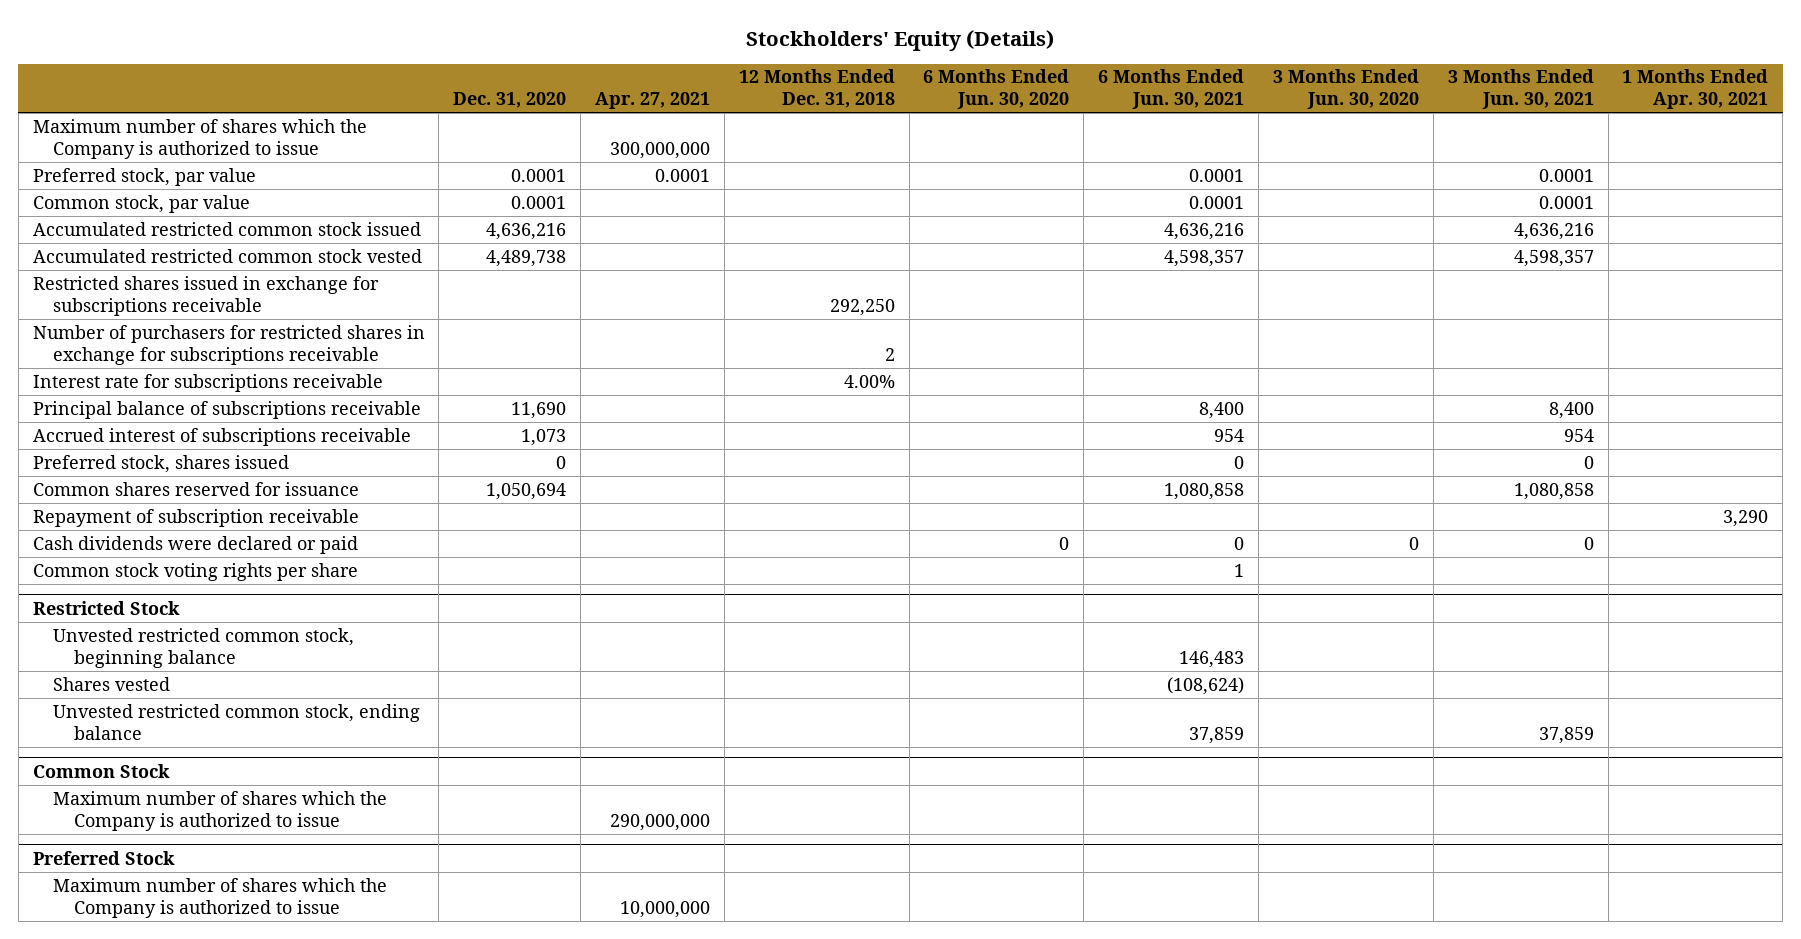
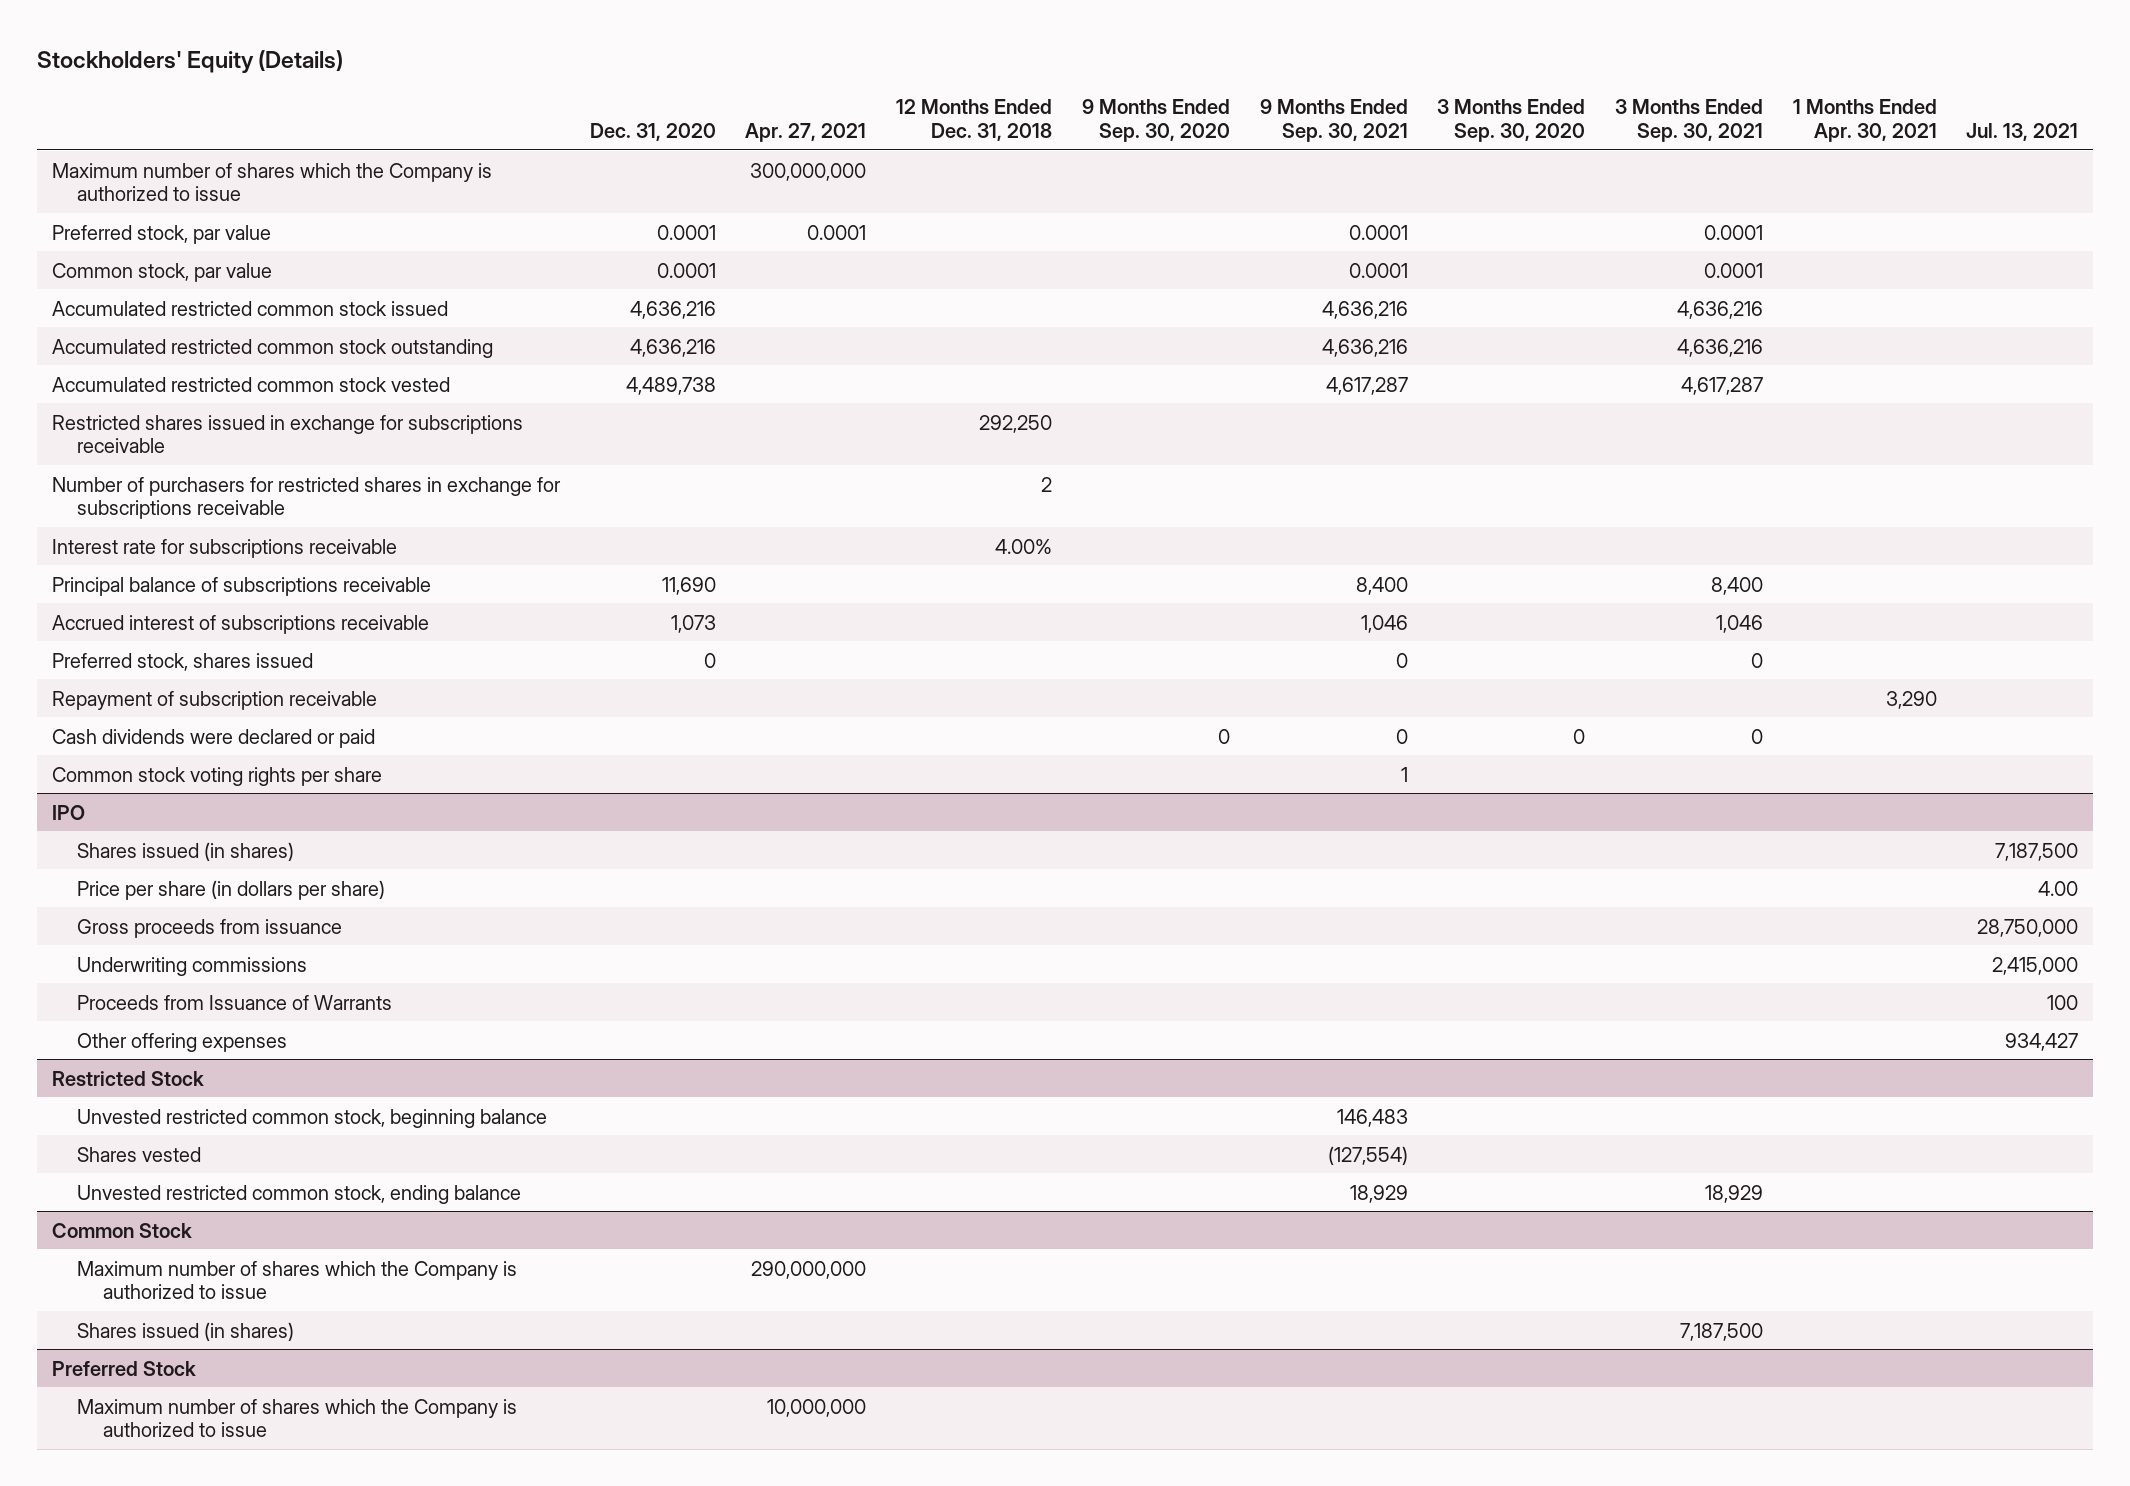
[923,69,1070,110] 6 Months Ended Jun. 30, 2020 -> none
[1098,69,1245,110] 6 Months Ended Jun. 30, 2021 -> none
[1272,69,1419,110] 3 Months Ended Jun. 30, 2020 -> none
[1447,69,1594,110] 3 Months Ended Jun. 30, 2021 -> none
none -> [1081,99,1230,142] 9 Months Ended Sep. 30, 2020
none -> [1259,99,1408,142] 9 Months Ended Sep. 30, 2021
none -> [1437,99,1586,142] 3 Months Ended Sep. 30, 2020
none -> [1614,99,1763,142] 3 Months Ended Sep. 30, 2021
none -> [1966,122,2079,141] Jul. 13, 2021
none -> [51,338,493,358] Accumulated restricted common stock outstanding
[32,481,359,496] Common shares reserved for issuance -> none
none -> [51,804,85,820] IPO
none -> [77,841,295,861] Shares issued (in shares)
none -> [77,879,386,900] Price per share (in dollars per share)
none -> [77,918,343,938] Gross proceeds from issuance
none -> [77,956,308,976] Underwriting commissions
none -> [77,994,393,1010] Proceeds from Issuance of Warrants
none -> [77,1032,288,1052] Other offering expenses
none -> [77,1321,295,1341] Shares issued (in shares)

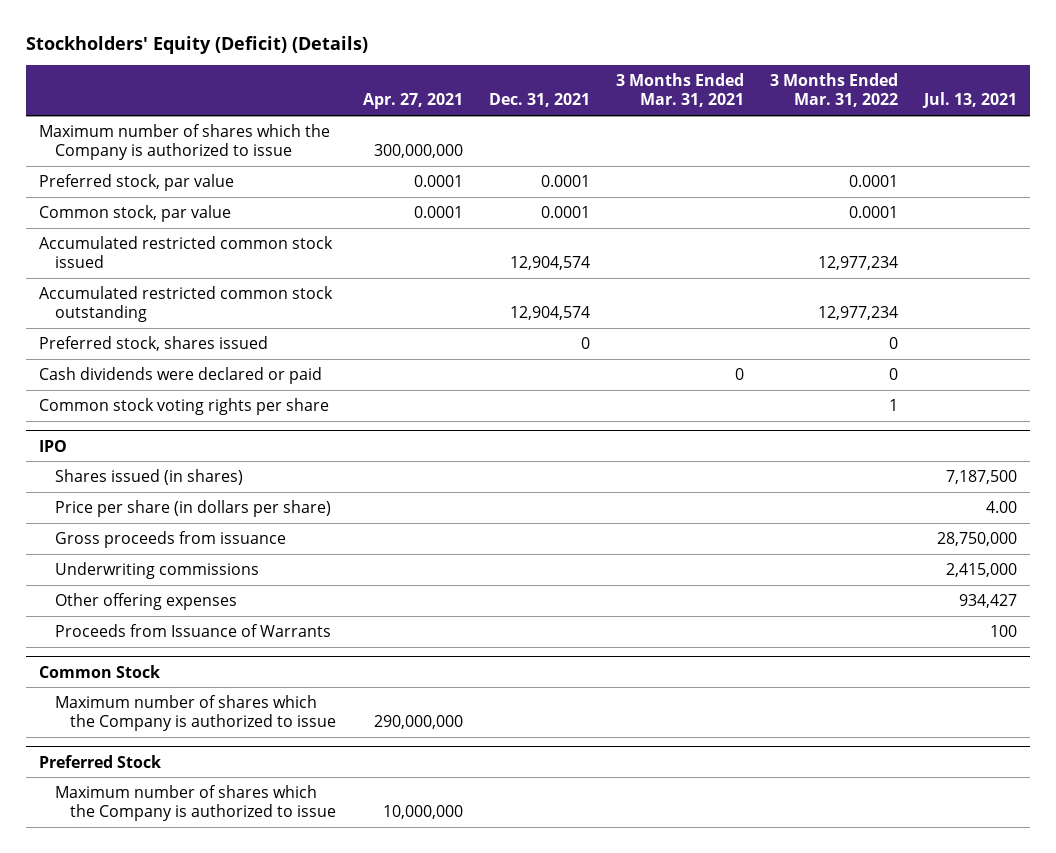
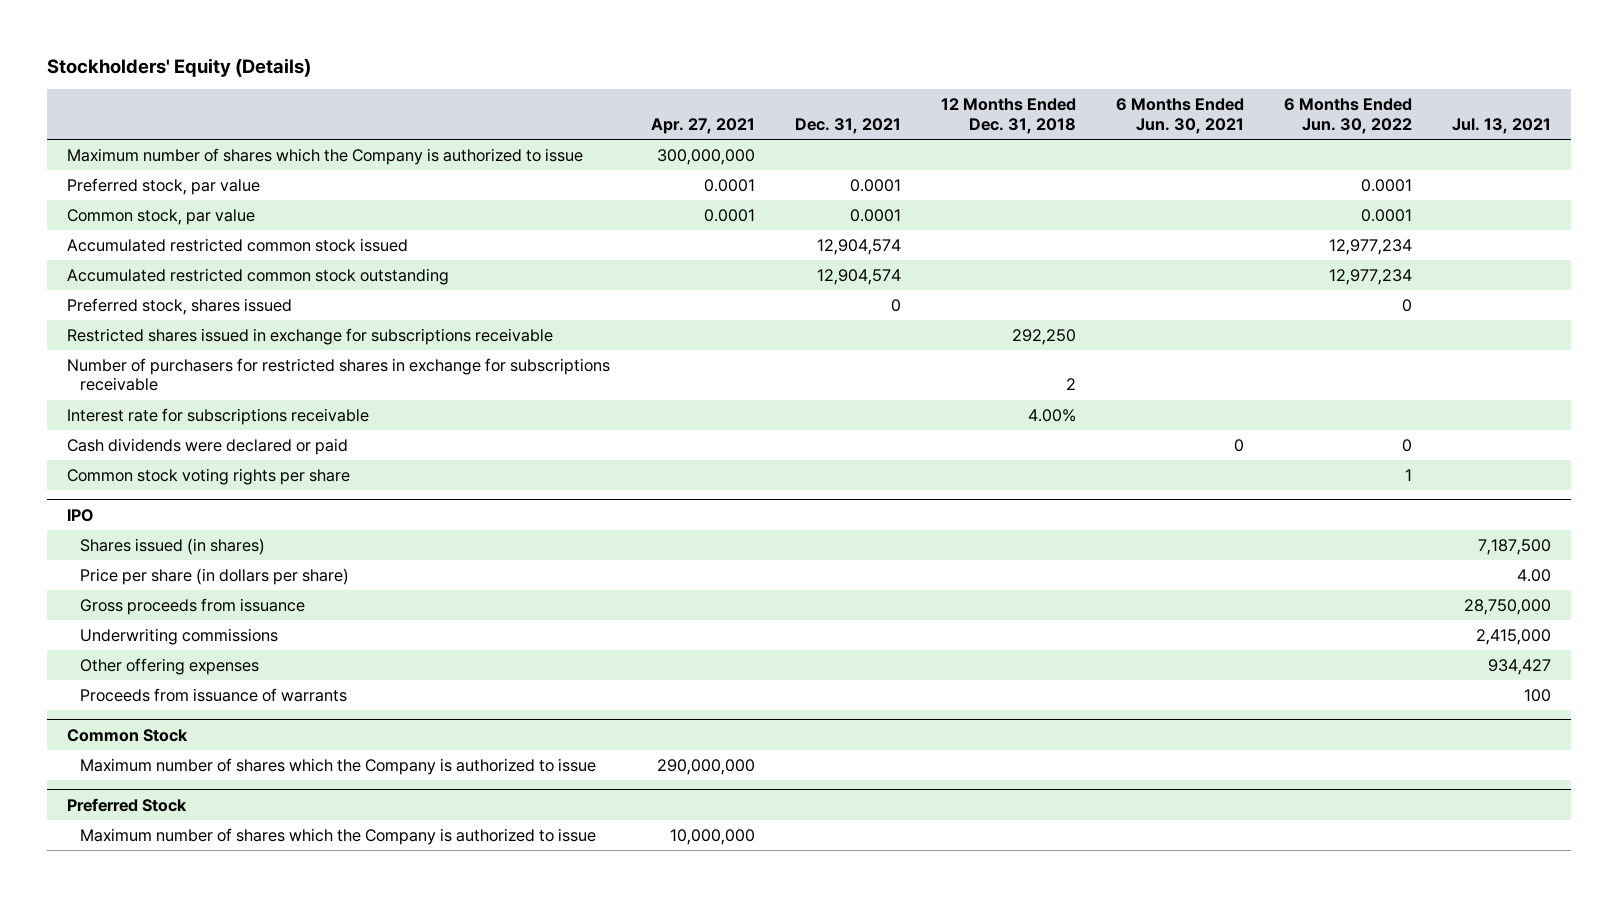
[25,35,368,54] Stockholders' Equity (Deficit) (Details) -> [47,57,312,77] Stockholders' Equity (Details)
[616,72,745,108] 3 Months Ended Mar. 31, 2021 -> none
[770,72,899,108] 3 Months Ended Mar. 31, 2022 -> none
none -> [940,98,1076,134] 12 Months Ended Dec. 31, 2018
none -> [1116,98,1245,134] 6 Months Ended Jun. 30, 2021
none -> [1284,98,1413,134] 6 Months Ended Jun. 30, 2022
none -> [67,327,554,345] Restricted shares issued in exchange for subscriptions receivable
none -> [67,357,611,392] Number of purchasers for restricted shares in exchange for subscriptions receivable
none -> [67,407,370,425] Interest rate for subscriptions receivable
[54,623,331,637] Proceeds from Issuance of Warrants -> [80,687,348,702] Proceeds from issuance of warrants

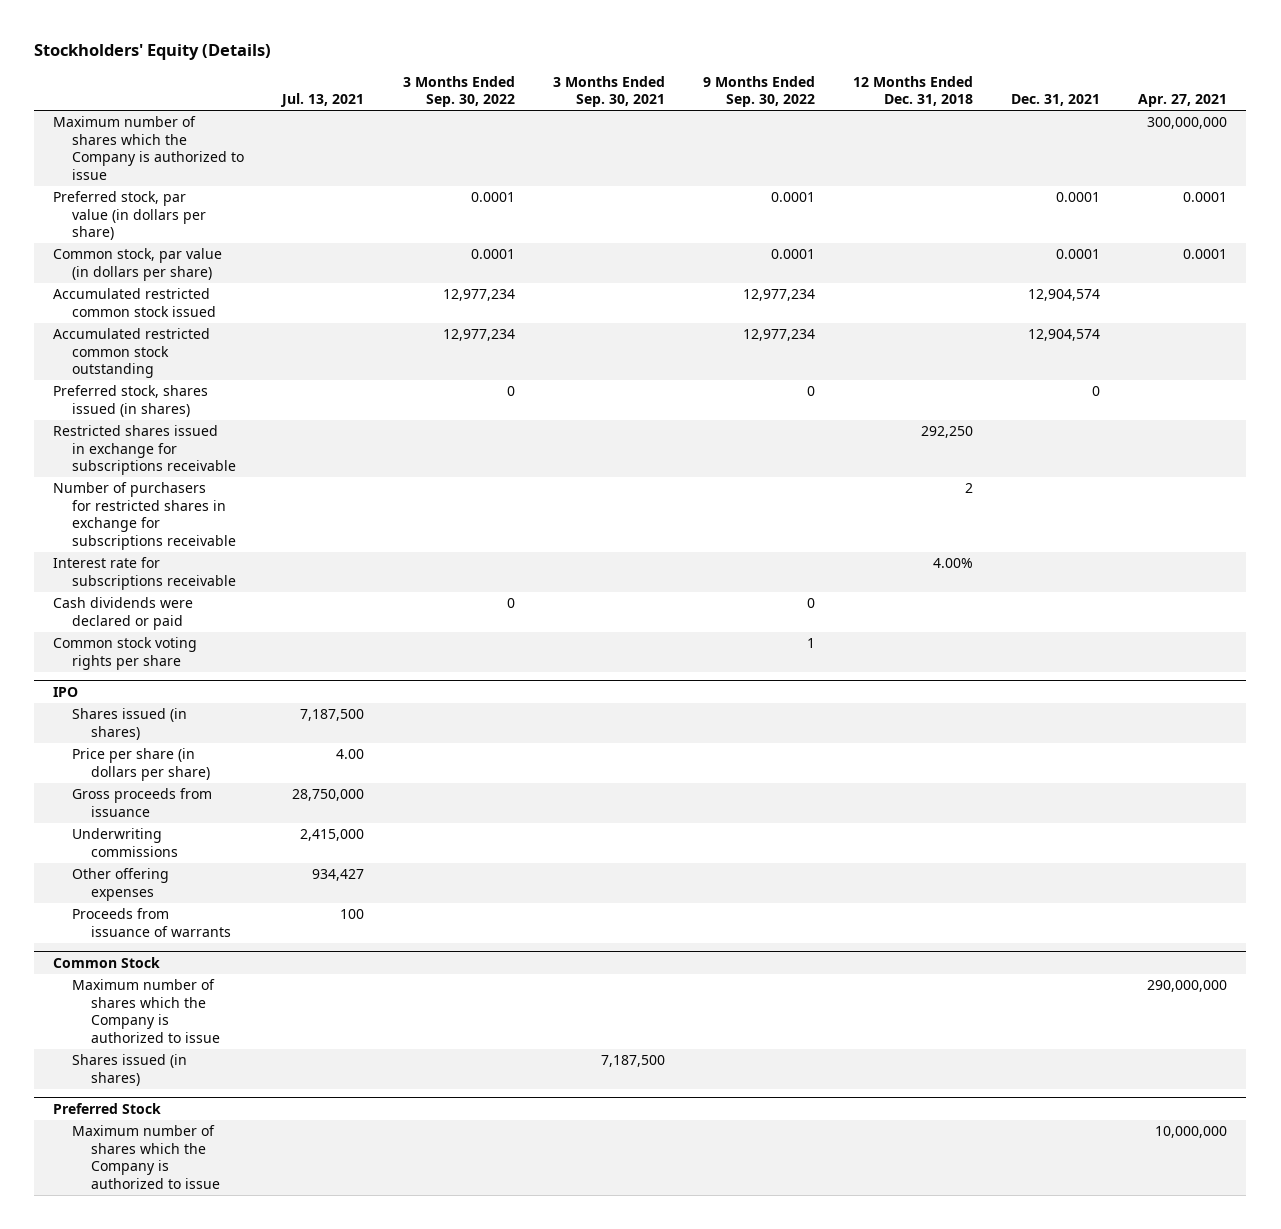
[1116,98,1245,134] 6 Months Ended Jun. 30, 2021 -> none
[1284,98,1413,134] 6 Months Ended Jun. 30, 2022 -> none
none -> [402,75,515,108] 3 Months Ended Sep. 30, 2022
none -> [552,75,665,108] 3 Months Ended Sep. 30, 2021
none -> [702,75,815,108] 9 Months Ended Sep. 30, 2022
[67,177,261,195] Preferred stock, par value -> [53,191,207,241] Preferred stock, par value (in dollars per share)
[67,208,256,225] Common stock, par value -> [53,248,223,281] Common stock, par value (in dollars per share)
[67,297,293,315] Preferred stock, shares issued -> [53,385,209,417] Preferred stock, shares issued (in shares)
none -> [72,1054,188,1086] Shares issued (in shares)

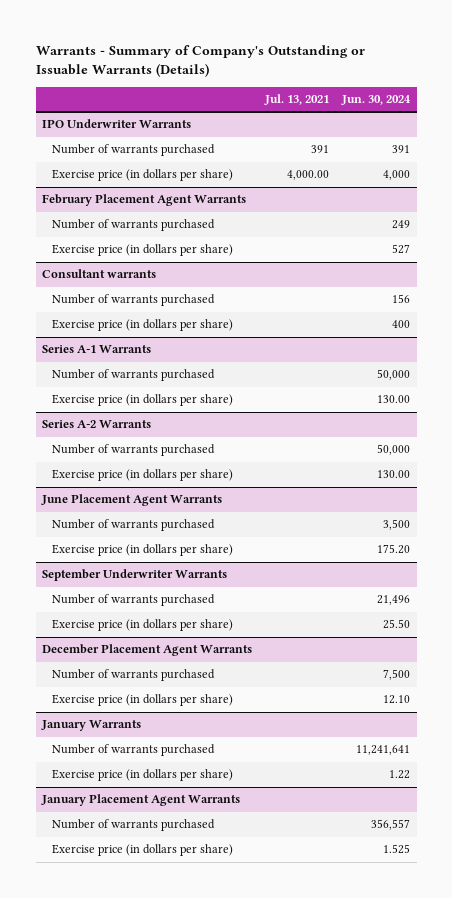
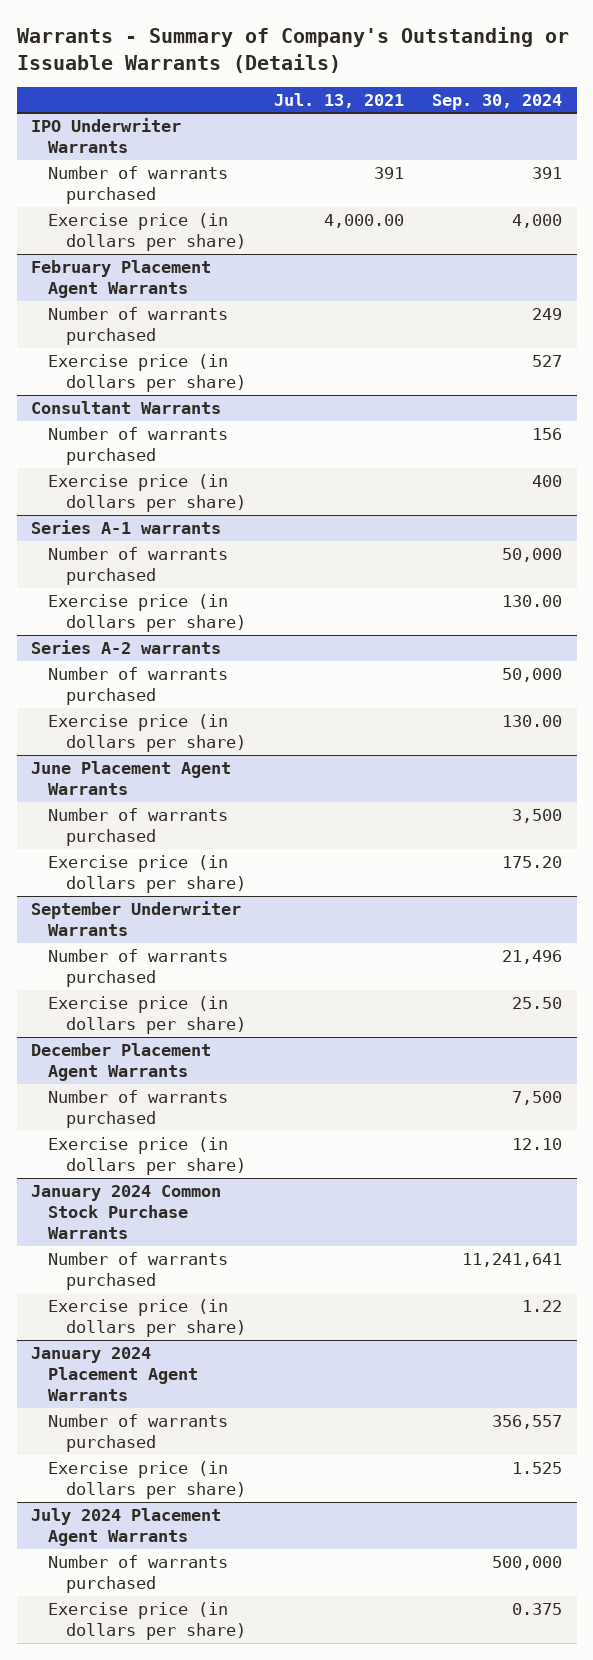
[341,94,412,105] Jun. 30, 2024 -> none
none -> [432,93,563,110] Sep. 30, 2024
[42,269,157,279] Consultant warrants -> [30,401,221,415] Consultant Warrants
[42,345,152,354] Series A-1 Warrants -> [30,520,221,535] Series A-1 warrants
[42,420,152,429] Series A-2 Warrants -> [30,640,221,655] Series A-2 warrants
[41,720,142,732] January Warrants -> [30,1185,221,1240] January 2024 Common Stock Purchase Warrants
[41,794,241,807] January Placement Agent Warrants -> [30,1347,199,1402] January 2024 Placement Agent Warrants
none -> [30,1508,221,1547] July 2024 Placement Agent Warrants
none -> [48,1555,229,1594] Number of warrants purchased
none -> [48,1602,246,1641] Exercise price (in dollars per share)

